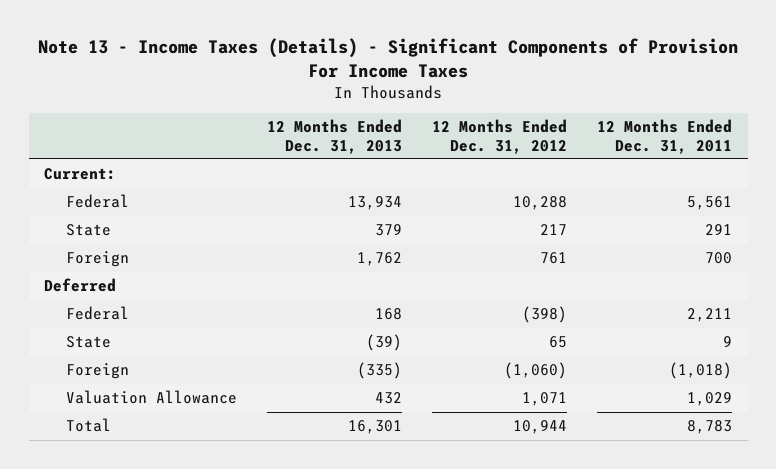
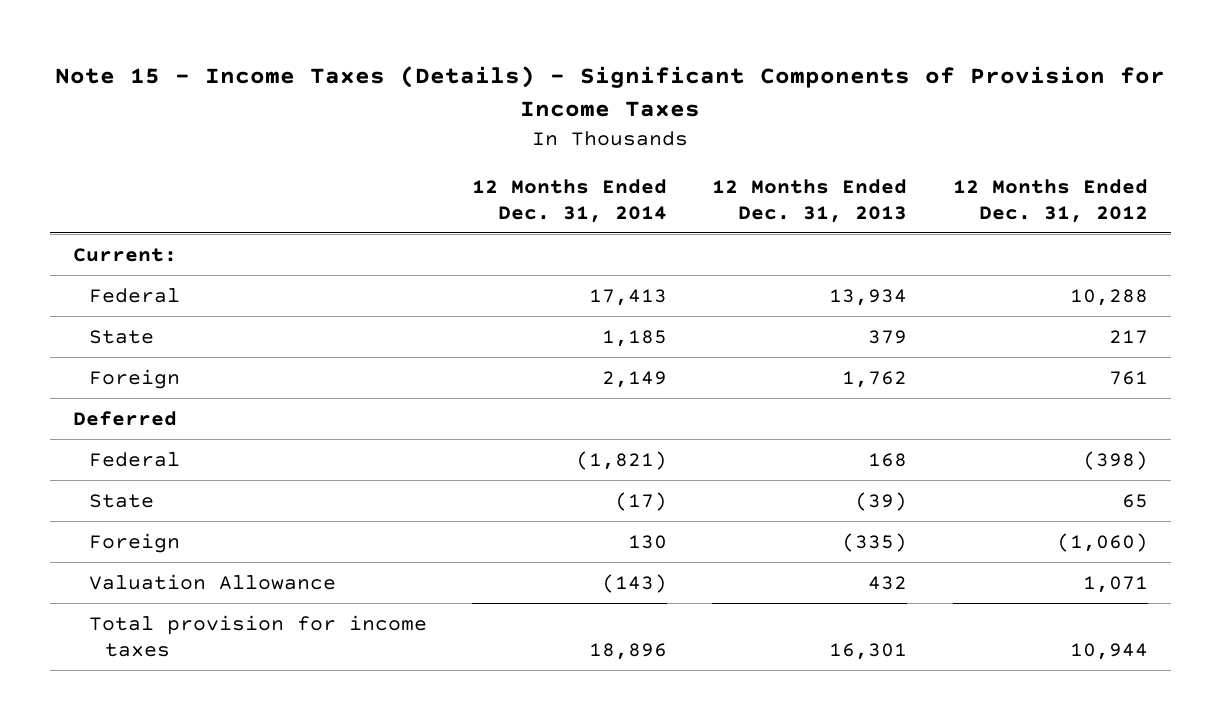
[38,37,739,78] Note 13 - Income Taxes (Details) - Significant Components of Provision For Income Taxes -> [55,65,1166,117] Note 15 - Income Taxes (Details) - Significant Components of Provision for Income Taxes
[597,119,733,154] 12 Months Ended Dec. 31, 2011 -> none
none -> [471,178,667,223] 12 Months Ended Dec. 31, 2014
[66,418,112,433] Total -> [88,614,427,658] Total provision for income taxes

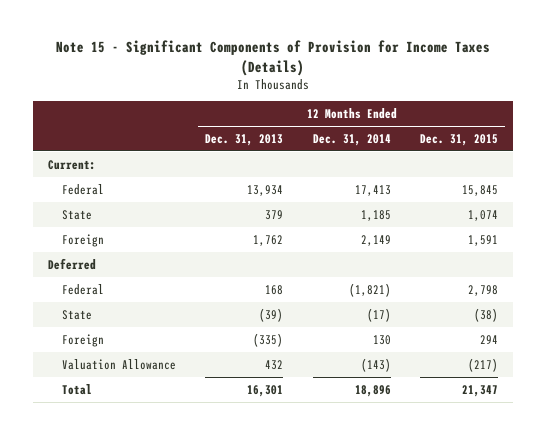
[55,65,1166,117] Note 15 - Income Taxes (Details) - Significant Components of Provision for Income Taxes -> [55,40,490,76] Note 15 - Significant Components of Provision for Income Taxes (Details)
[952,178,1148,223] 12 Months Ended Dec. 31, 2012 -> none
none -> [420,133,499,146] Dec. 31, 2015
[88,614,427,658] Total provision for income taxes -> [61,383,92,395] Total

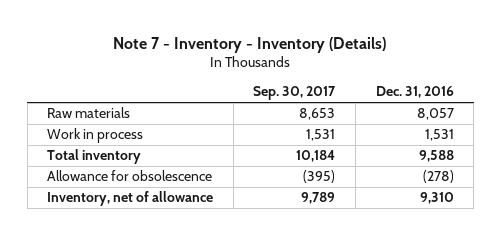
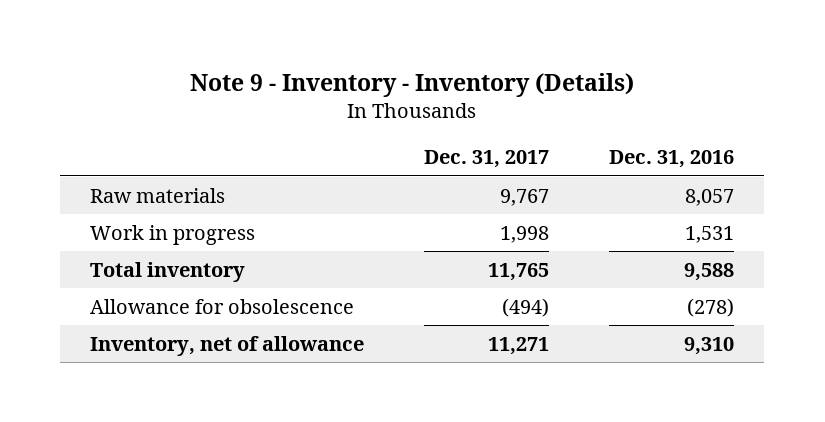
[113,36,387,53] Note 7 - Inventory - Inventory (Details) -> [190,73,635,98] Note 9 - Inventory - Inventory (Details)
[253,86,337,101] Sep. 30, 2017 -> none
none -> [424,150,550,169] Dec. 31, 2017
[47,128,144,144] Work in process -> [90,224,256,245] Work in progress

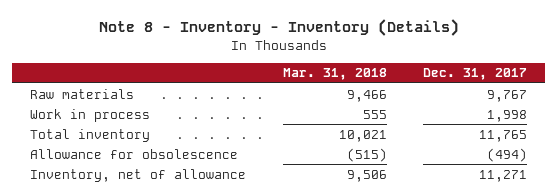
[190,73,635,98] Note 9 - Inventory - Inventory (Details) -> [98,19,459,37] Note 8 - Inventory - Inventory (Details)
[609,150,735,169] Dec. 31, 2016 -> none
none -> [282,68,387,81] Mar. 31, 2018
[90,224,256,245] Work in progress -> [30,108,151,122] Work in process

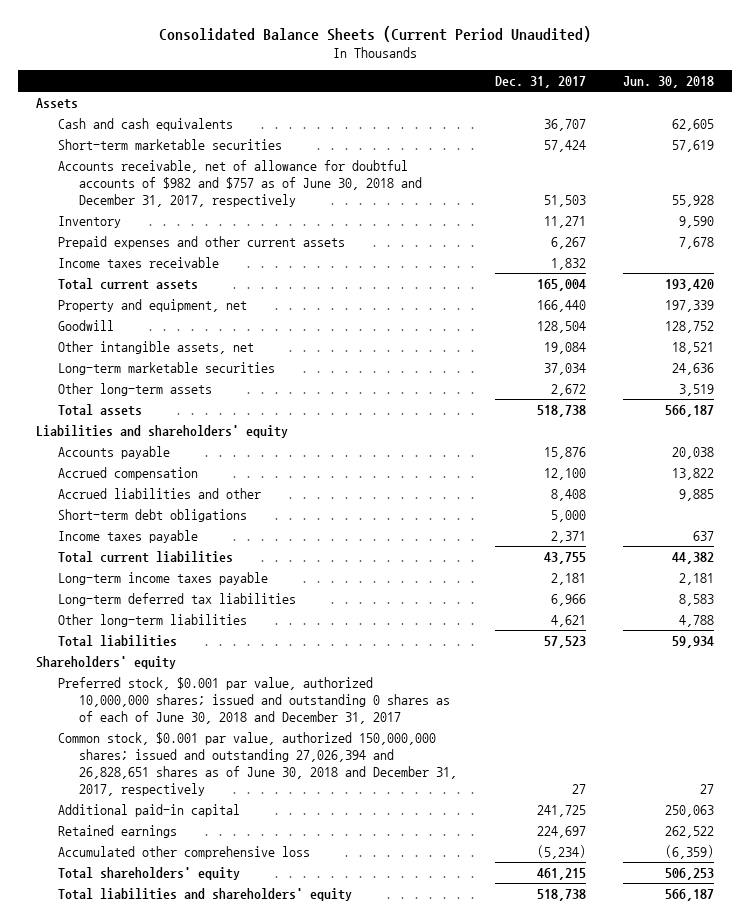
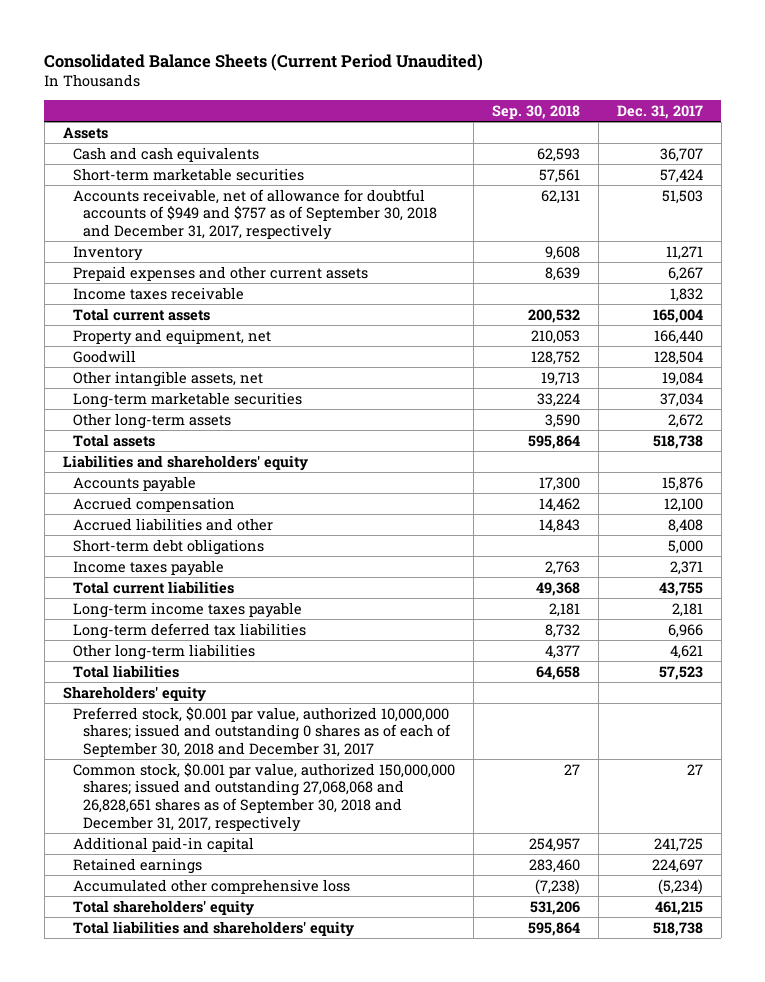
[622,76,714,89] Jun. 30, 2018 -> none
none -> [491,104,580,119] Sep. 30, 2018
[57,159,423,207] Accounts receivable, net of allowance for doubtful accounts of $982 and $757 as of June 30, 2018 and December 31, 2017, respectively -> [72,188,438,240] Accounts receivable, net of allowance for doubtful accounts of $949 and $757 as of September 30, 2018 and December 31, 2017, respectively
[57,676,451,724] Preferred stock, $0.001 par value, authorized 10,000,000 shares; issued and outstanding 0 shares as of each of June 30, 2018 and December 31, 2017 -> [72,706,452,757] Preferred stock, $0.001 par value, authorized 10,000,000 shares; issued and outstanding 0 shares as of each of September 30, 2018 and December 31, 2017
[57,731,458,796] Common stock, $0.001 par value, authorized 150,000,000 shares; issued and outstanding 27,026,394 and 26,828,651 shares as of June 30, 2018 and December 31, 2017, respectively -> [72,762,455,832] Common stock, $0.001 par value, authorized 150,000,000 shares; issued and outstanding 27,068,068 and 26,828,651 shares as of September 30, 2018 and December 31, 2017, respectively

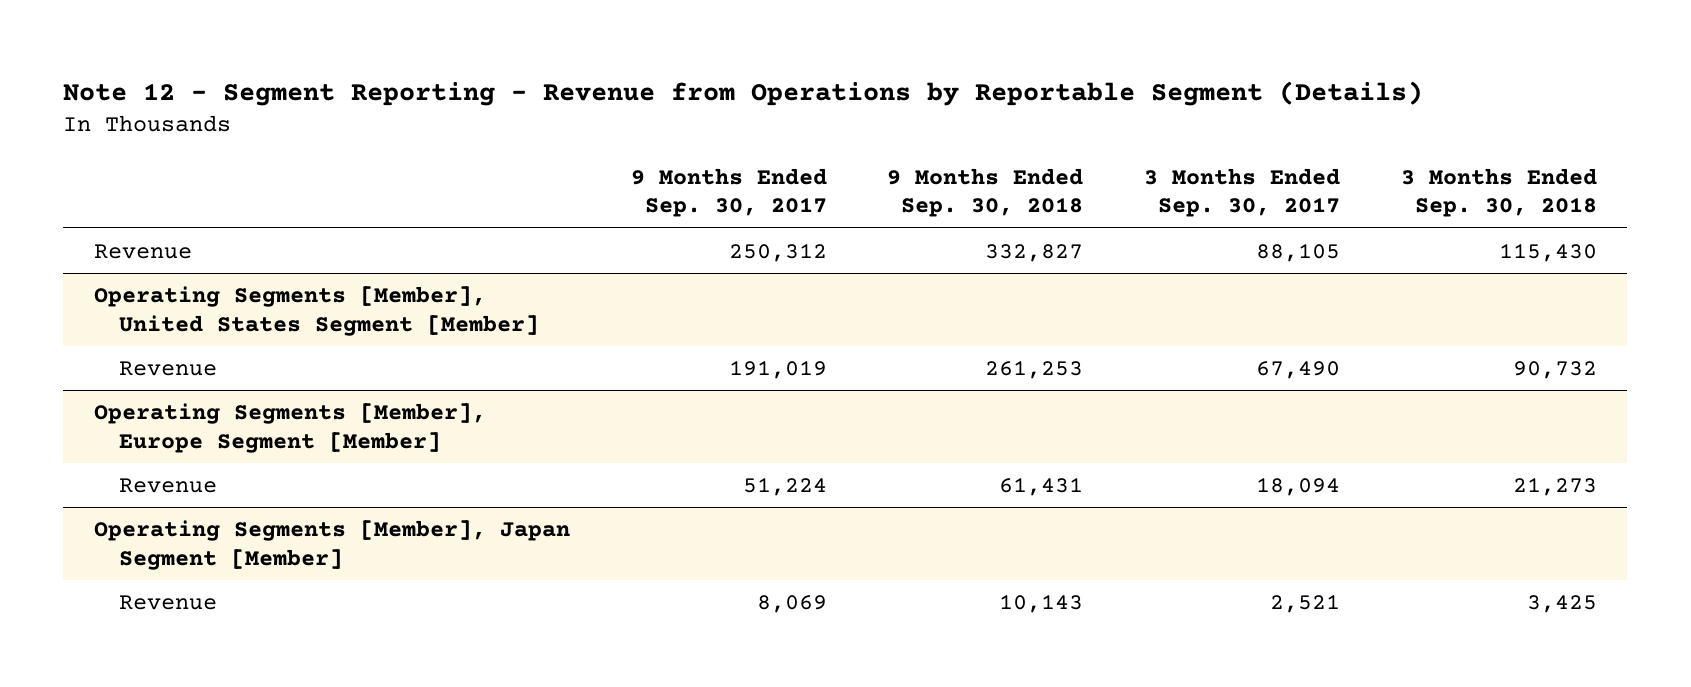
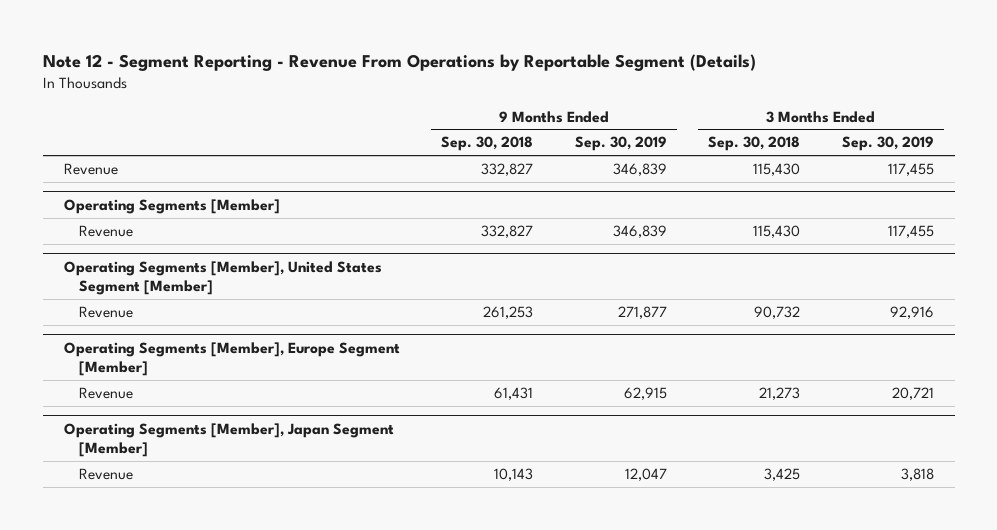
[63,80,1424,106] Note 12 - Segment Reporting - Revenue from Operations by Reportable Segment (Details) -> [42,53,756,71] Note 12 - Segment Reporting - Revenue From Operations by Reportable Segment (Details)
[630,167,827,218] 9 Months Ended Sep. 30, 2017 -> none
[1144,167,1341,218] 3 Months Ended Sep. 30, 2017 -> none
none -> [574,136,667,152] Sep. 30, 2019
none -> [841,136,934,152] Sep. 30, 2019
none -> [63,198,280,214] Operating Segments [Member]
none -> [79,225,134,238] Revenue

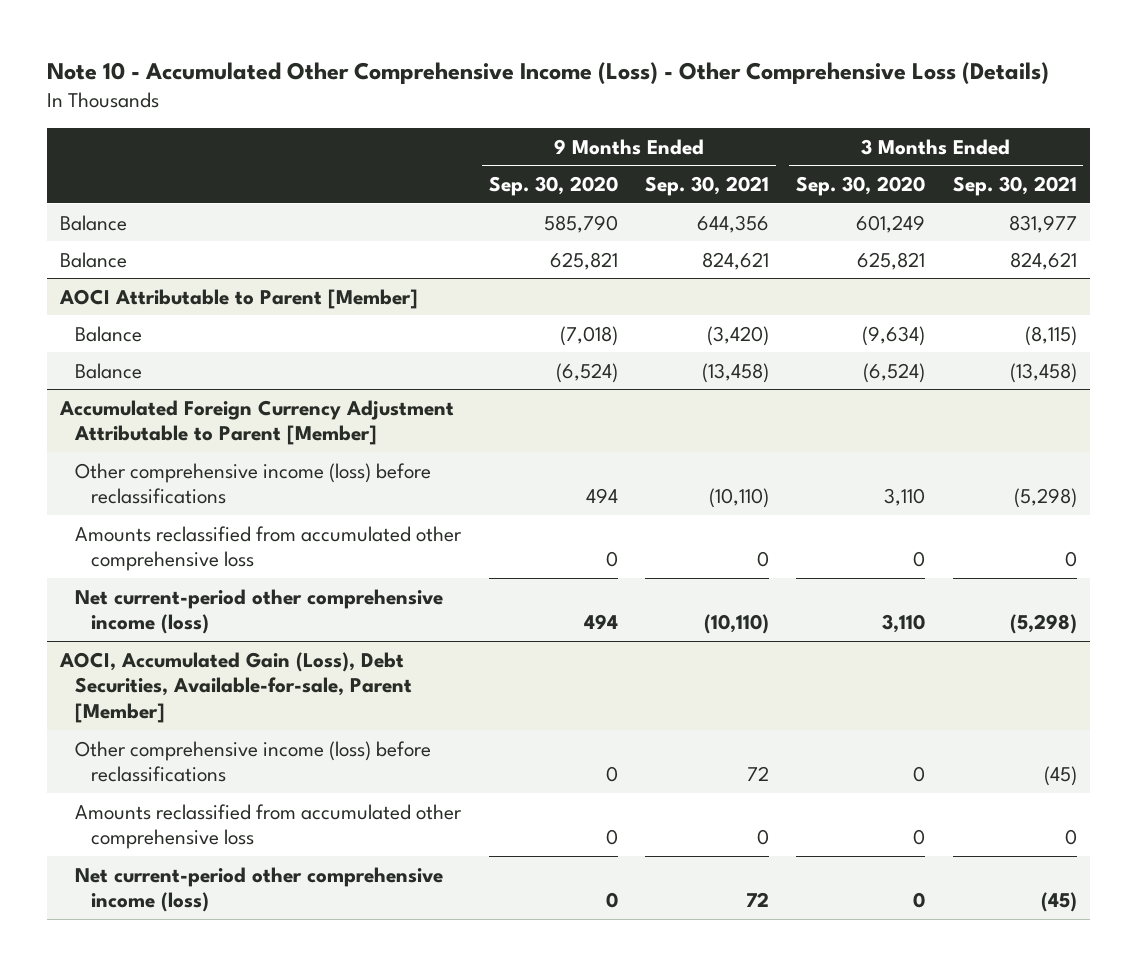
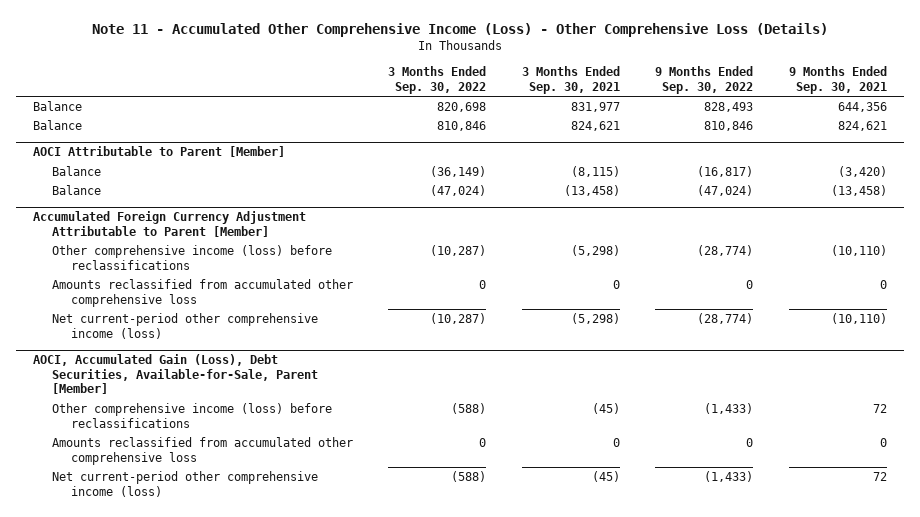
[46,62,1049,85] Note 10 - Accumulated Other Comprehensive Income (Loss) - Other Comprehensive Loss (Details) -> [91,23,828,38] Note 11 - Accumulated Other Comprehensive Income (Loss) - Other Comprehensive Loss (Details)
[488,176,618,197] Sep. 30, 2020 -> none
[796,176,926,197] Sep. 30, 2020 -> none
none -> [388,66,487,94] 3 Months Ended Sep. 30, 2022
none -> [655,66,754,94] 9 Months Ended Sep. 30, 2022
[59,651,413,723] AOCI, Accumulated Gain (Loss), Debt Securities, Available-for-sale, Parent [Member] -> [33,354,319,395] AOCI, Accumulated Gain (Loss), Debt Securities, Available-for-Sale, Parent [Member]

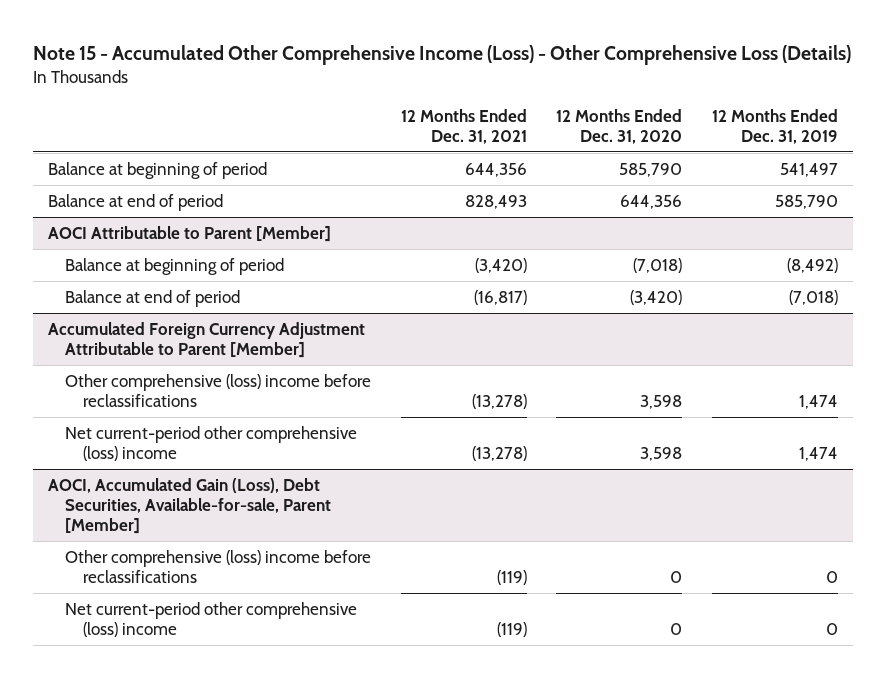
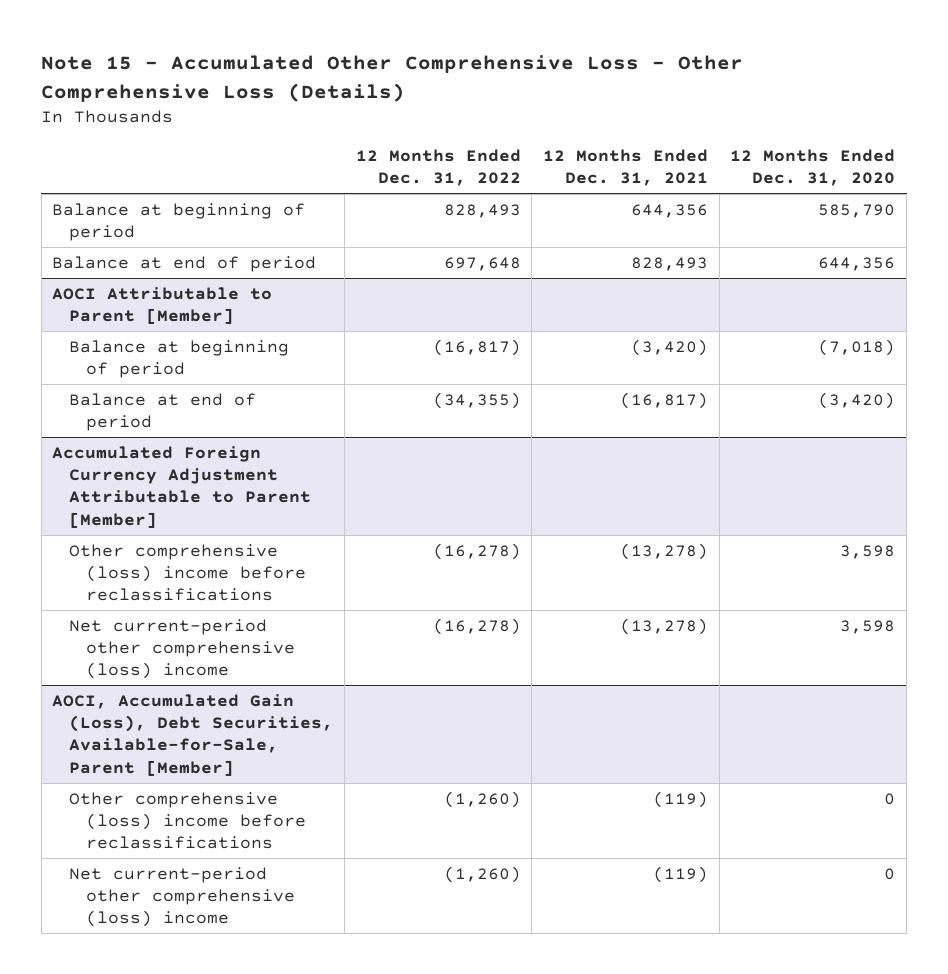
[33,44,852,65] Note 15 - Accumulated Other Comprehensive Income (Loss) - Other Comprehensive Loss (Details) -> [41,55,744,102] Note 15 - Accumulated Other Comprehensive Loss - Other Comprehensive Loss (Details)
[711,108,838,144] 12 Months Ended Dec. 31, 2019 -> none
none -> [355,149,521,187] 12 Months Ended Dec. 31, 2022
[47,478,332,534] AOCI, Accumulated Gain (Loss), Debt Securities, Available-for-sale, Parent [Member] -> [52,693,334,776] AOCI, Accumulated Gain (Loss), Debt Securities, Available-for-Sale, Parent [Member]

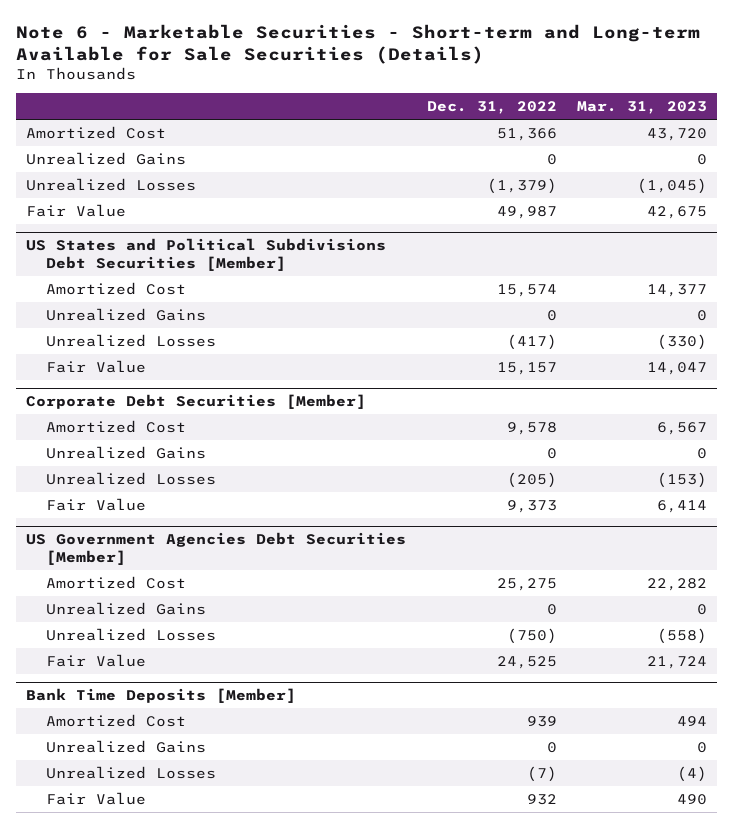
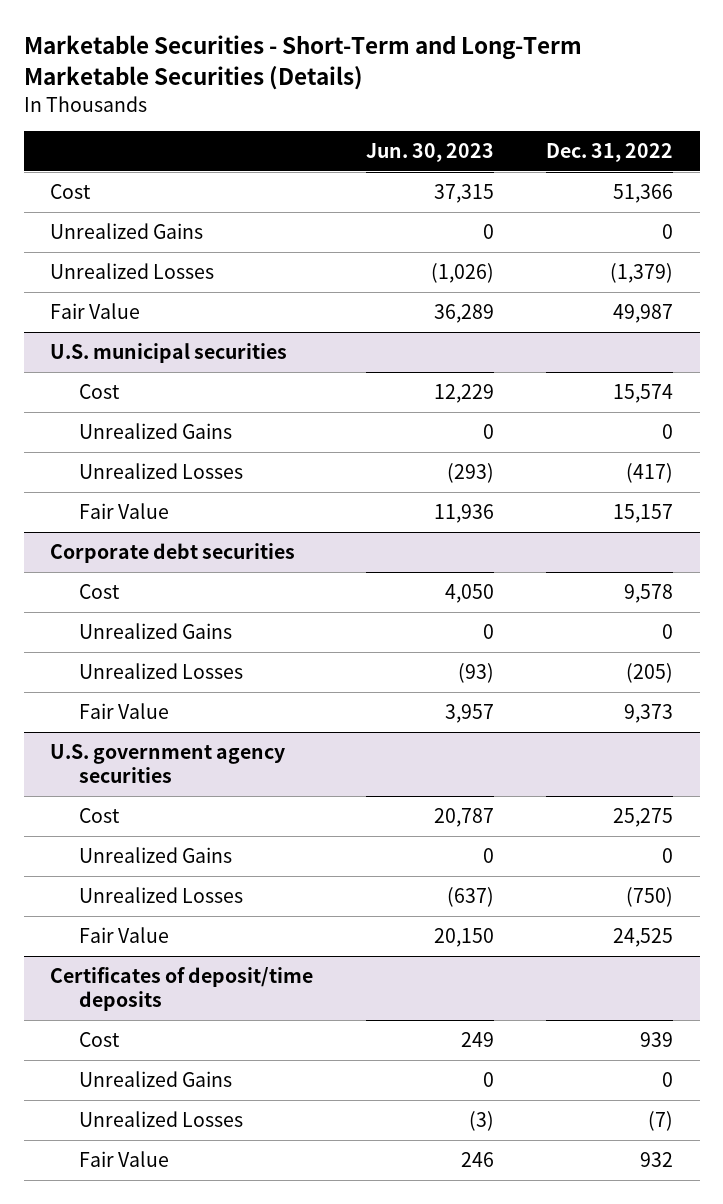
[16,24,701,65] Note 6 - Marketable Securities - Short-term and Long-term Available for Sale Securities (Details) -> [23,35,582,90] Marketable Securities - Short-Term and Long-Term Marketable Securities (Details)
[577,101,708,115] Mar. 31, 2023 -> none
none -> [365,143,494,163] Jun. 30, 2023
[26,125,167,139] Amortized Cost -> [50,183,92,199] Cost
[26,238,387,271] US States and Political Subdivisions Debt Securities [Member] -> [50,342,288,363] U.S. municipal securities
[46,281,187,295] Amortized Cost -> [78,383,120,399] Cost
[26,394,367,410] Corporate Debt Securities [Member] -> [50,542,296,563] Corporate debt securities
[46,419,187,433] Amortized Cost -> [78,583,120,599] Cost
[26,532,407,565] US Government Agencies Debt Securities [Member] -> [50,743,286,783] U.S. government agency securities
[46,575,187,589] Amortized Cost -> [78,807,120,823] Cost
[26,688,297,704] Bank Time Deposits [Member] -> [50,966,314,1011] Certificates of deposit/time deposits
[46,713,187,727] Amortized Cost -> [78,1031,120,1047] Cost

